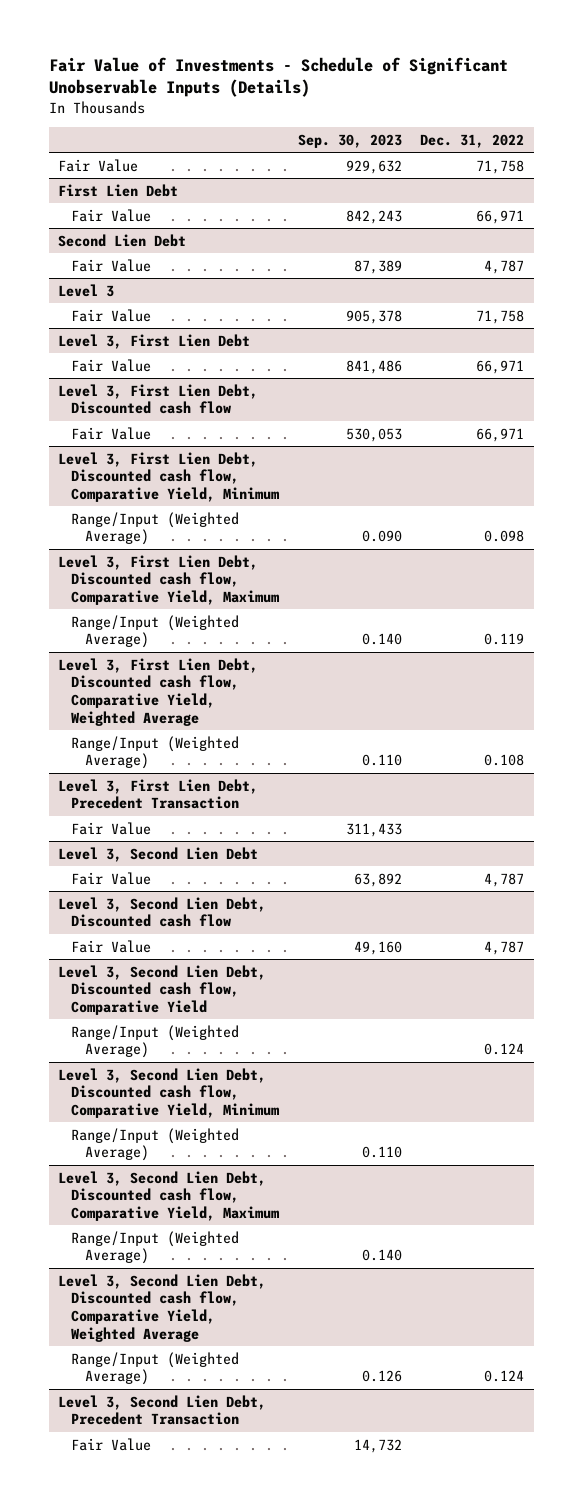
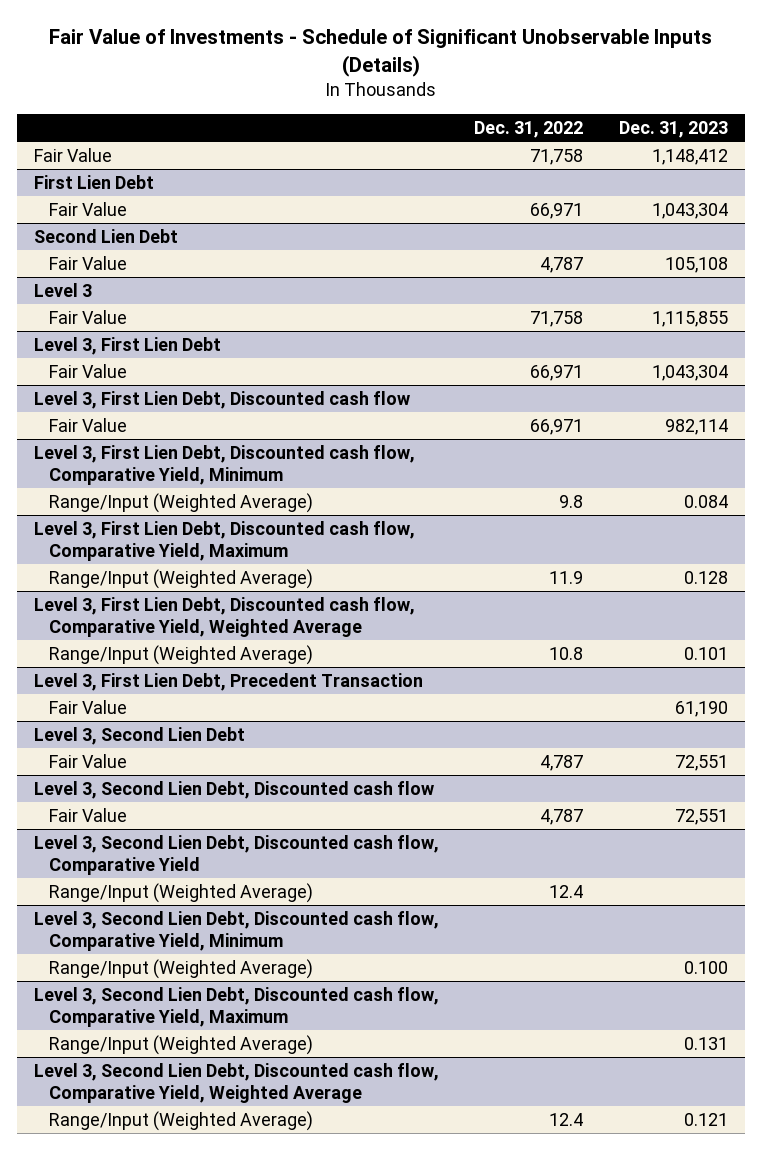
[297,133,402,148] Sep. 30, 2023 -> none
none -> [618,121,728,139] Dec. 31, 2023
[484,530,525,543] 0.098 -> [559,495,584,509] 9.8
[484,633,525,646] 0.119 -> [549,571,584,585] 11.9
[484,754,525,767] 0.108 -> [549,647,584,661] 10.8
[484,1043,525,1056] 0.124 -> [549,885,584,899] 12.4
[58,1394,267,1426] Level 3, Second Lien Debt, Precedent Transaction -> none
[71,1437,152,1451] Fair Value -> none
[484,1370,525,1383] 0.124 -> [549,1113,584,1127] 12.4

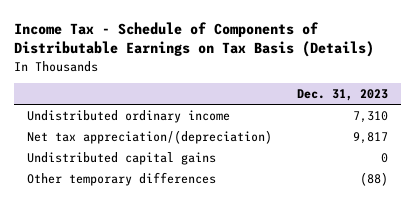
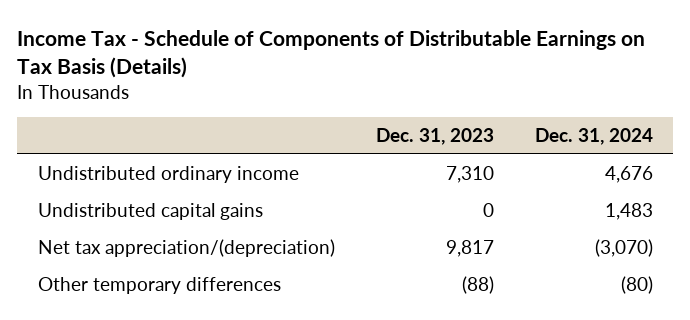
none -> [534,128,653,146] Dec. 31, 2024
[26,129,272,144] Net tax appreciation/(depreciation) -> [37,238,335,257] Net tax appreciation/(depreciation)

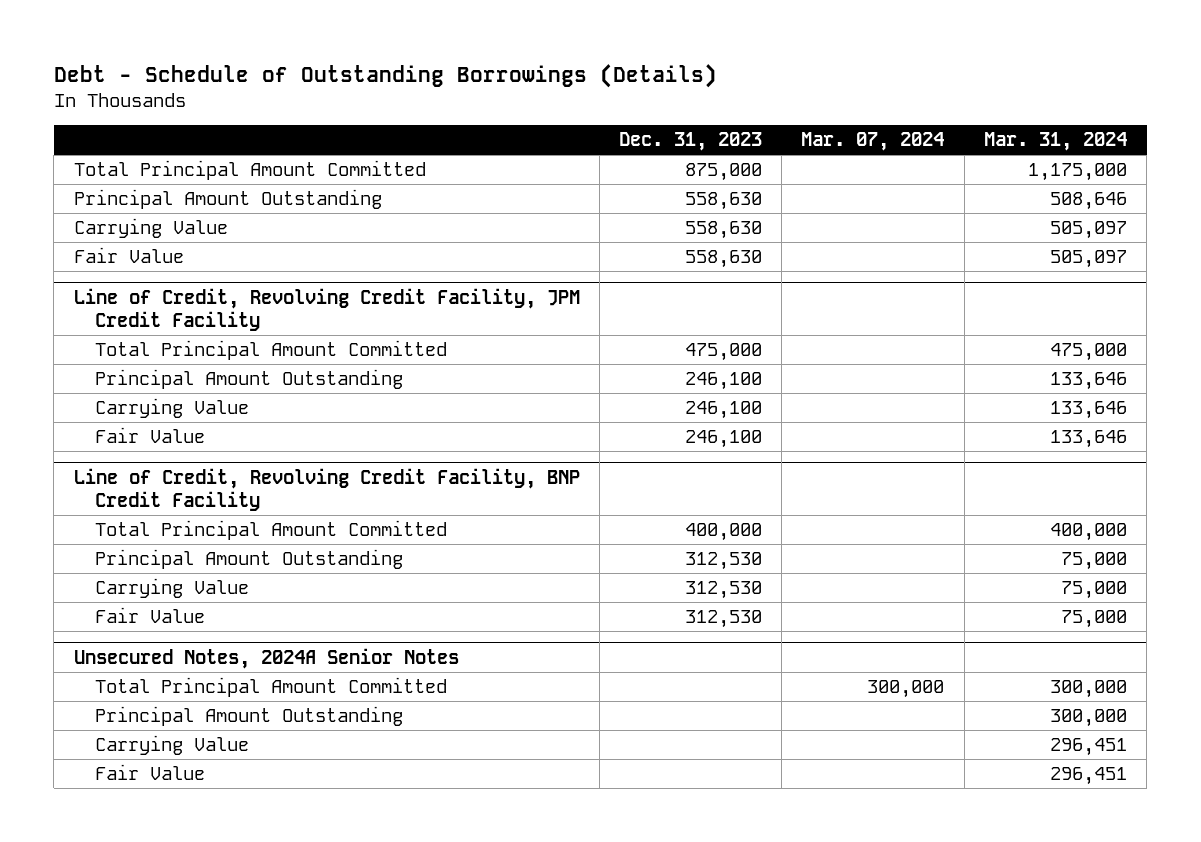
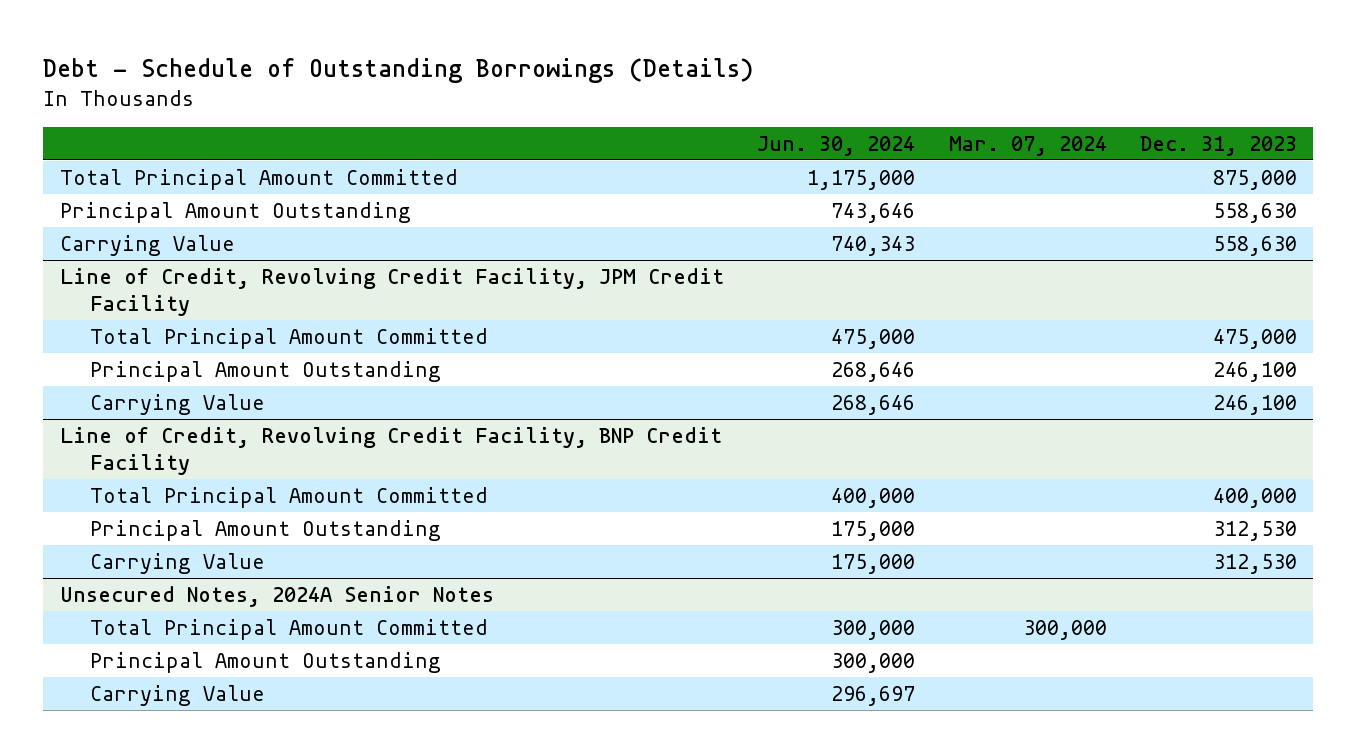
[983,132,1127,152] Mar. 31, 2024 -> none
none -> [757,135,916,156] Jun. 30, 2024
[73,246,184,263] Fair Value -> none
[95,426,206,443] Fair Value -> none
[95,606,206,623] Fair Value -> none
[95,763,206,780] Fair Value -> none

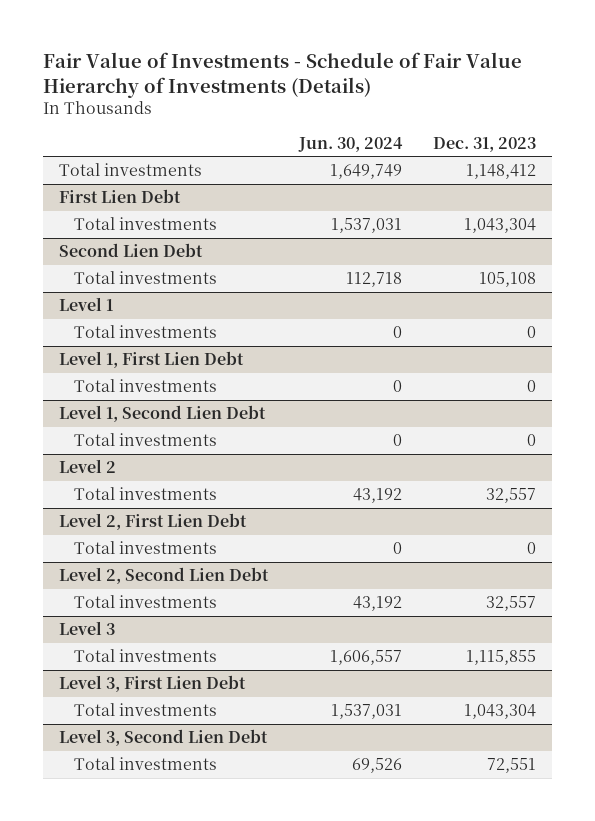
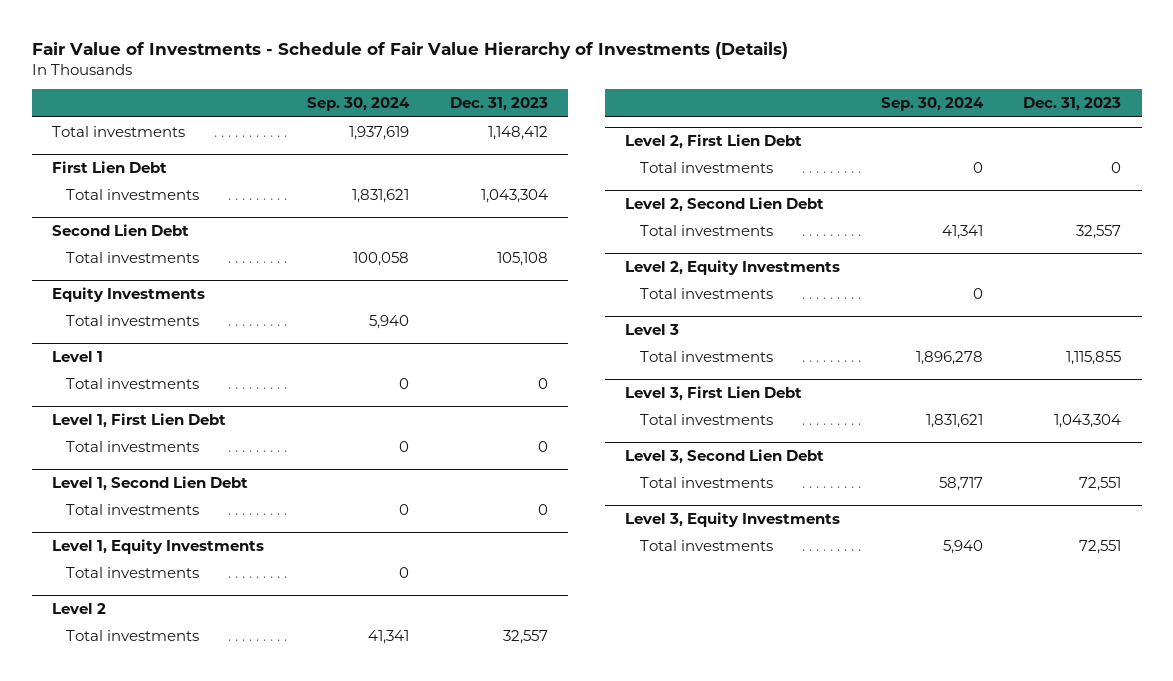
[297,136,403,152] Jun. 30, 2024 -> none
none -> [307,97,411,112] Sep. 30, 2024
none -> [51,287,205,303] Equity Investments
none -> [66,314,200,326] Total investments
none -> [51,539,264,555] Level 1, Equity Investments
none -> [66,566,200,578] Total investments
none -> [625,260,841,276] Level 2, Equity Investments
none -> [639,287,773,299] Total investments
none -> [625,512,841,528] Level 3, Equity Investments
none -> [639,539,773,551] Total investments

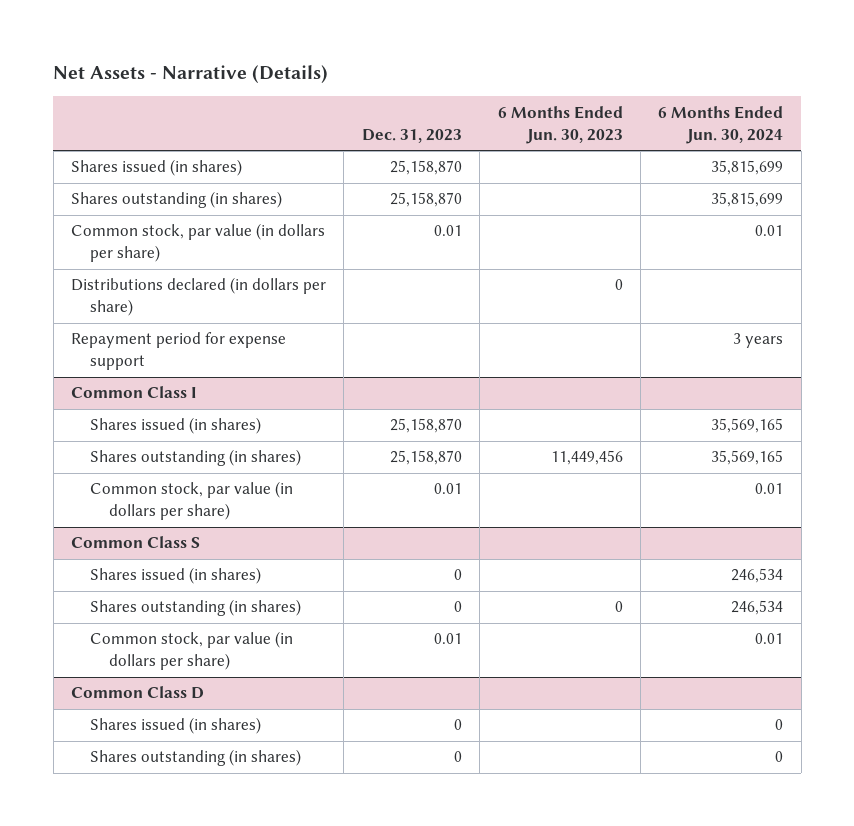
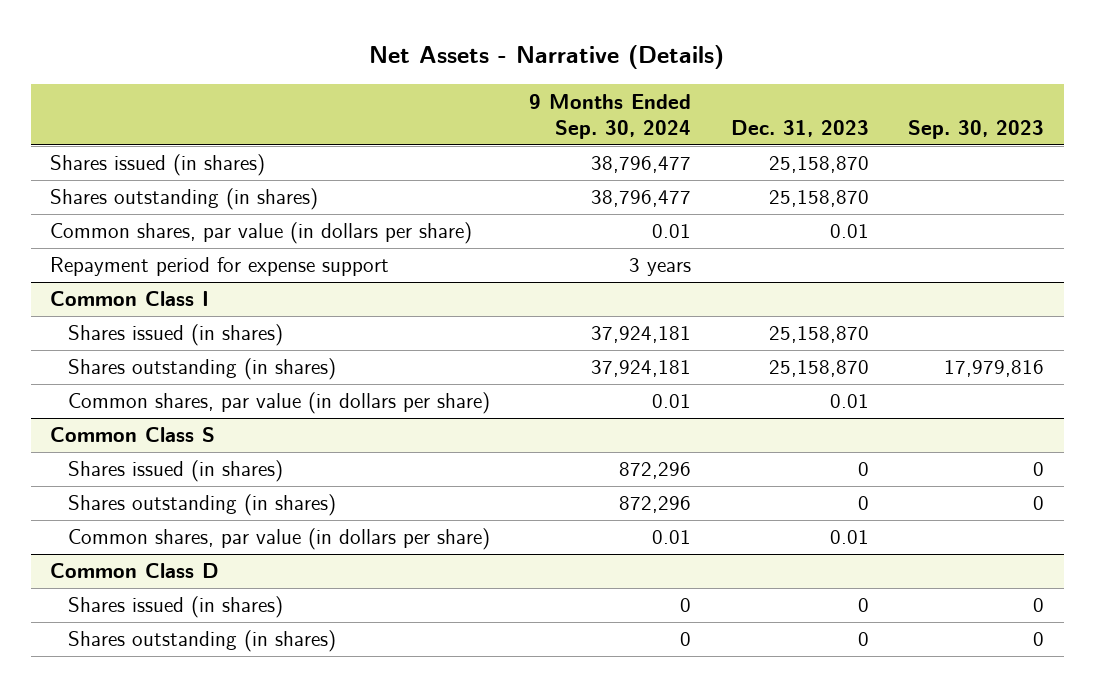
[497,105,623,144] 6 Months Ended Jun. 30, 2023 -> none
[658,105,784,144] 6 Months Ended Jun. 30, 2024 -> none
none -> [529,93,692,139] 9 Months Ended Sep. 30, 2024
none -> [908,119,1045,139] Sep. 30, 2023
[70,277,326,317] Distributions declared (in dollars per share) -> none
[70,223,325,263] Common stock, par value (in dollars per share) -> [50,222,473,245] Common shares, par value (in dollars per share)
[89,481,293,521] Common stock, par value (in dollars per share) -> [67,392,490,415] Common shares, par value (in dollars per share)
[89,631,293,671] Common stock, par value (in dollars per share) -> [67,528,490,551] Common shares, par value (in dollars per share)

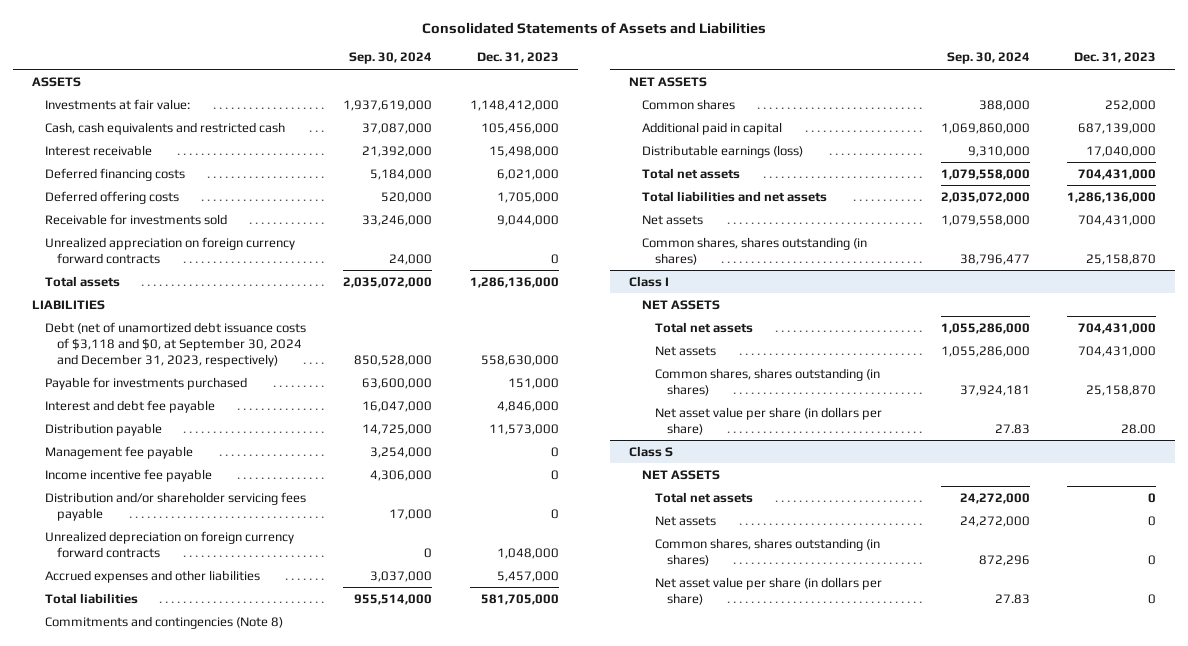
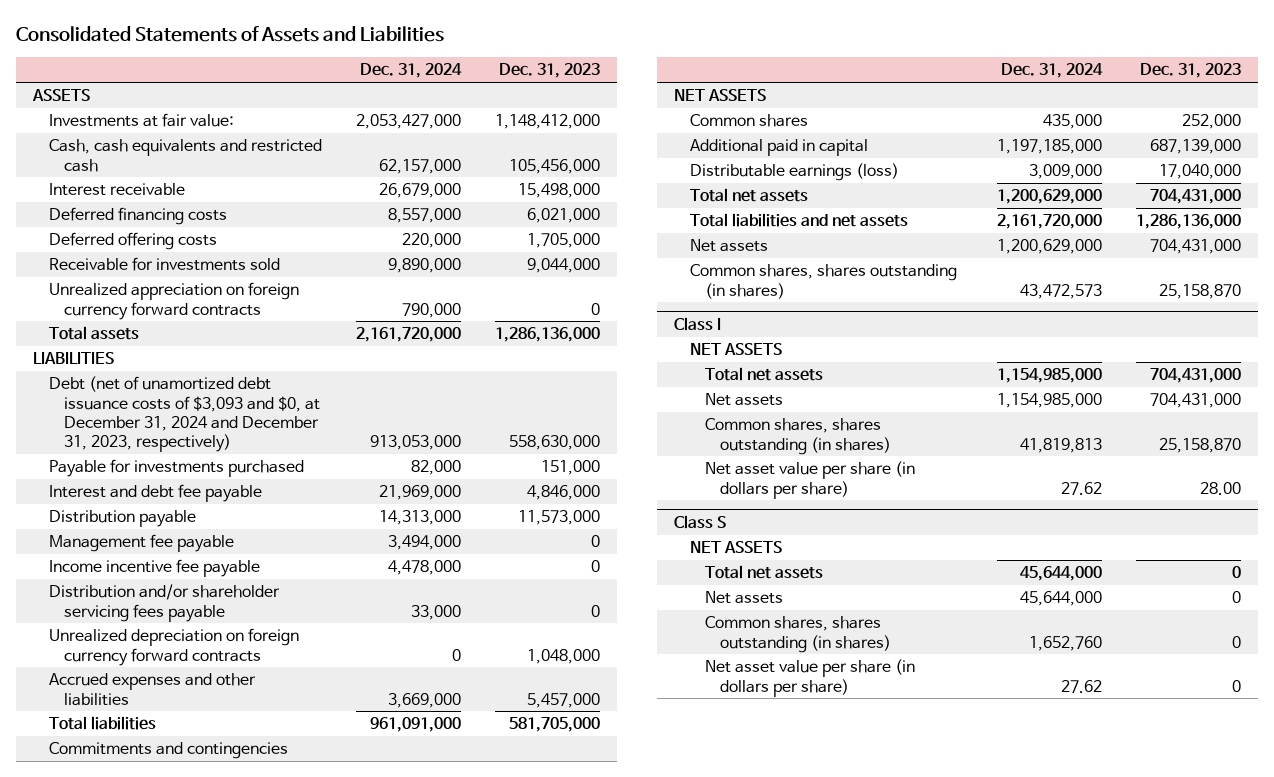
[349,52,433,65] Sep. 30, 2024 -> none
none -> [359,63,462,79] Dec. 31, 2024
[44,321,306,367] Debt (net of unamortized debt issuance costs of $3,118 and $0, at September 30, 2024 and December 31, 2023, respectively) -> [48,376,321,452] Debt (net of unamortized debt issuance costs of $3,093 and $0, at December 31, 2024 and December 31, 2023, respectively)
[44,615,283,629] Commitments and contingencies (Note 8) -> [48,742,288,760] Commitments and contingencies

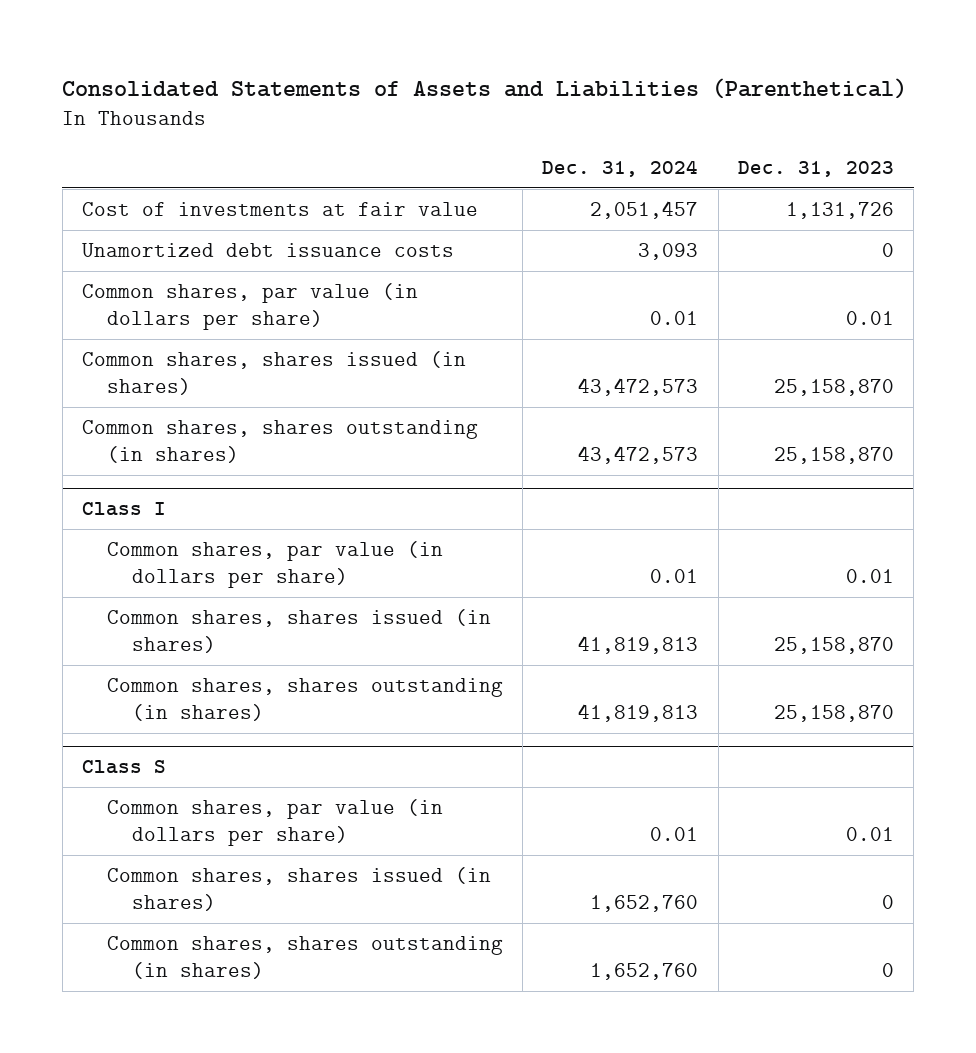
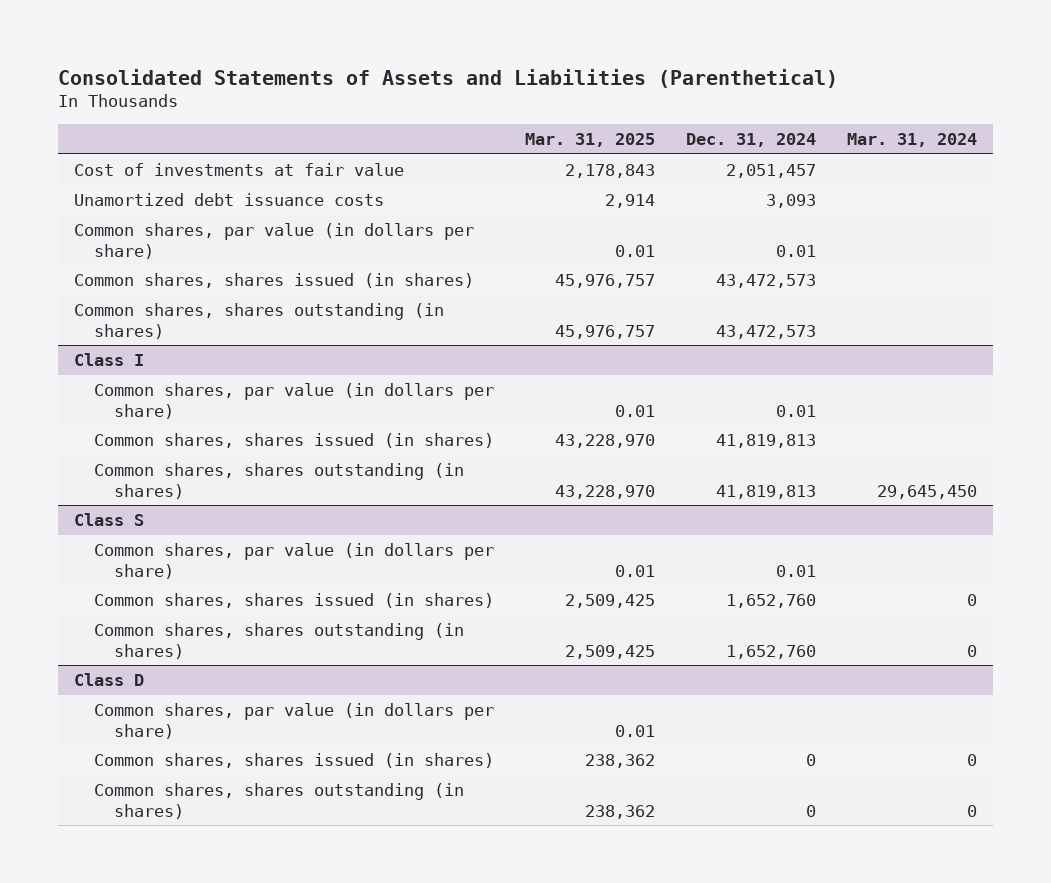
[737,161,894,178] Dec. 31, 2023 -> none
none -> [525,133,656,148] Mar. 31, 2025
none -> [847,133,978,148] Mar. 31, 2024
none -> [73,673,144,687] Class D
none -> [93,703,494,739] Common shares, par value (in dollars per share)
none -> [93,753,494,769] Common shares, shares issued (in shares)
none -> [93,783,464,819] Common shares, shares outstanding (in shares)

